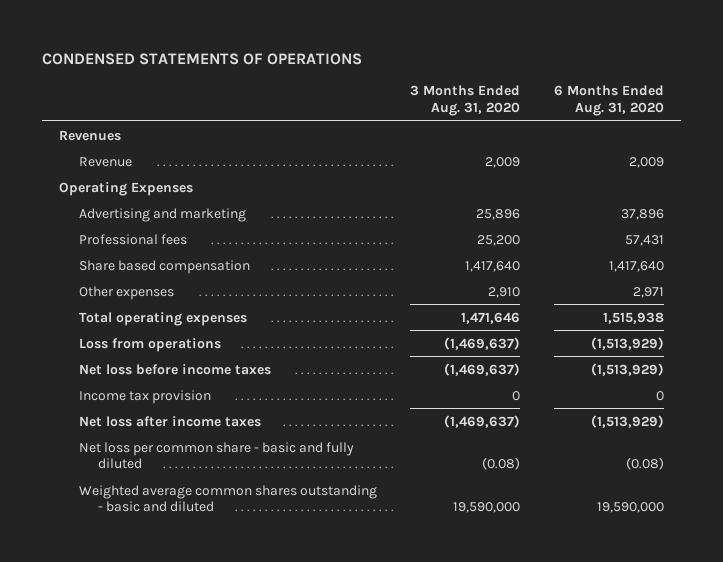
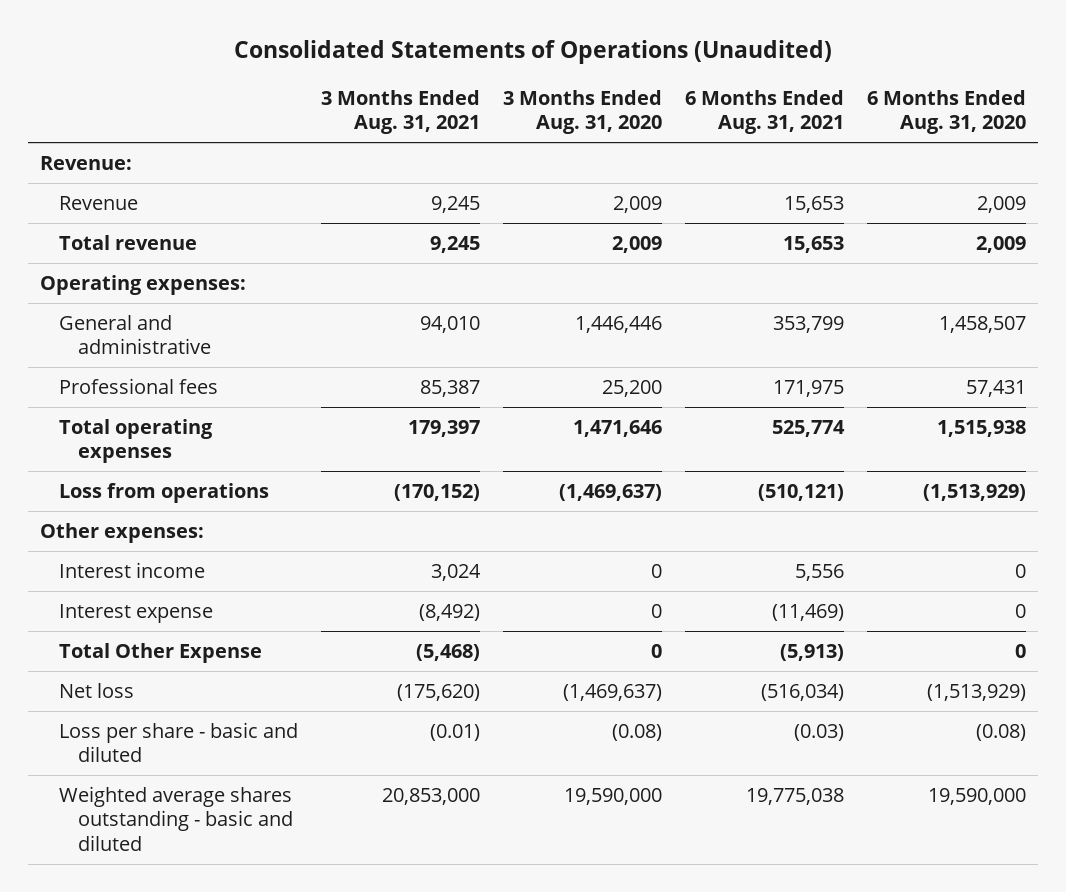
[42,52,363,65] CONDENSED STATEMENTS OF OPERATIONS -> [234,40,833,65] Consolidated Statements of Operations (Unaudited)
none -> [321,89,481,135] 3 Months Ended Aug. 31, 2021
none -> [685,89,845,135] 6 Months Ended Aug. 31, 2021
[59,129,122,141] Revenues -> [39,155,132,170] Revenue:
[78,207,246,222] Advertising and marketing -> none
none -> [58,234,197,250] Total revenue
[59,181,194,196] Operating Expenses -> [39,274,246,295] Operating expenses:
none -> [58,314,212,355] General and administrative
[78,259,250,274] Share based compensation -> none
[78,285,174,300] Other expenses -> none
[78,363,271,375] Net loss before income taxes -> none
none -> [39,522,204,543] Other expenses:
none -> [58,561,205,578] Interest income
none -> [58,603,213,623] Interest expense
[78,389,211,404] Income tax provision -> [58,642,262,663] Total Other Expense
[78,415,261,427] Net loss after income taxes -> [58,682,134,698] Net loss
[78,441,354,470] Net loss per common share - basic and fully diluted -> [58,721,298,763] Loss per share - basic and diluted
[78,484,377,513] Weighted average common shares outstanding - basic and diluted -> [58,785,294,851] Weighted average shares outstanding - basic and diluted

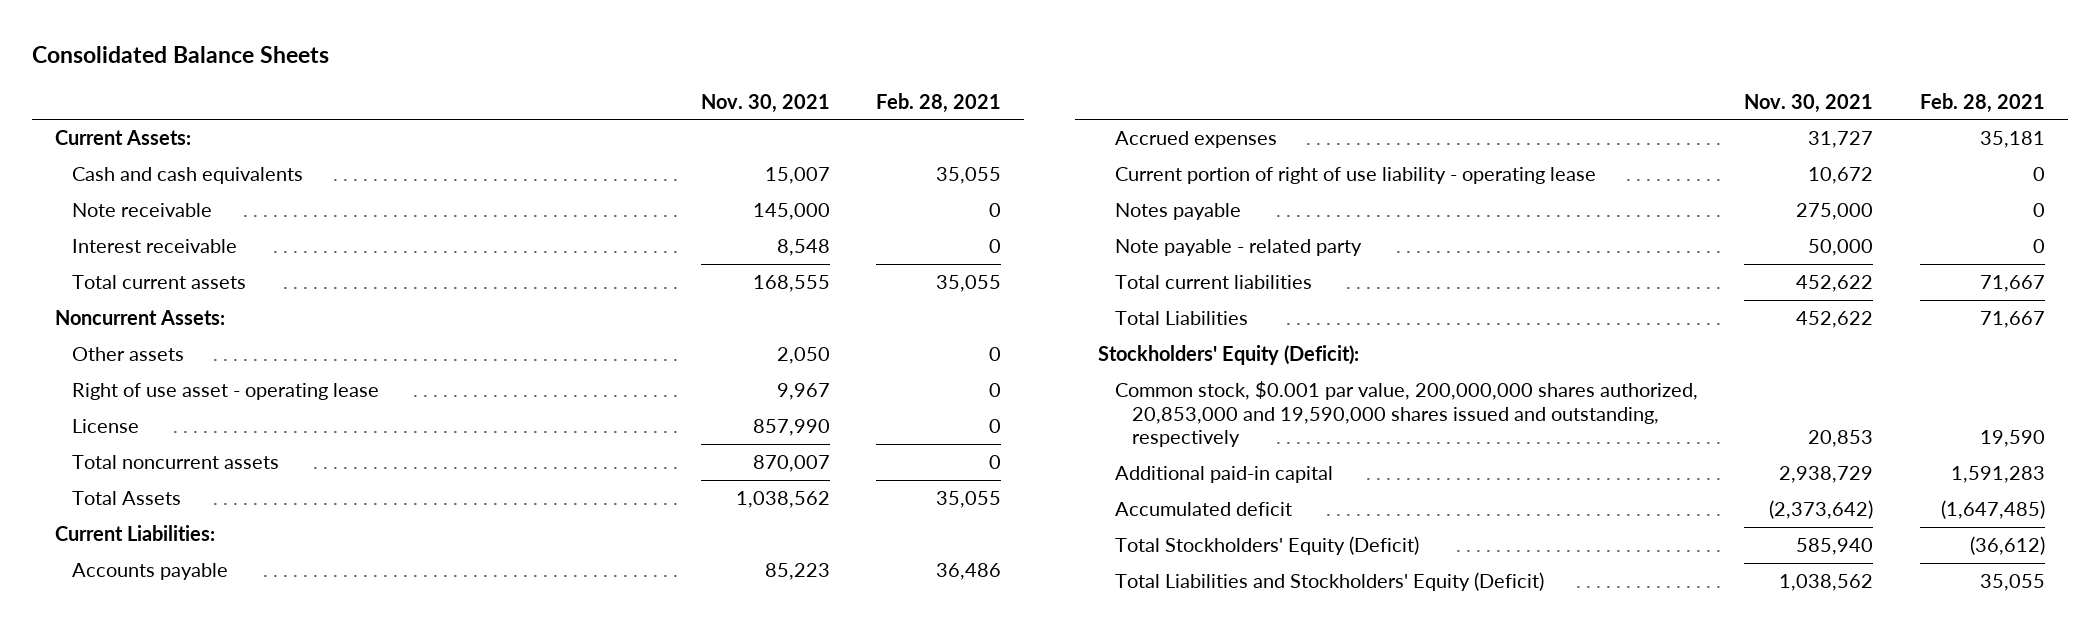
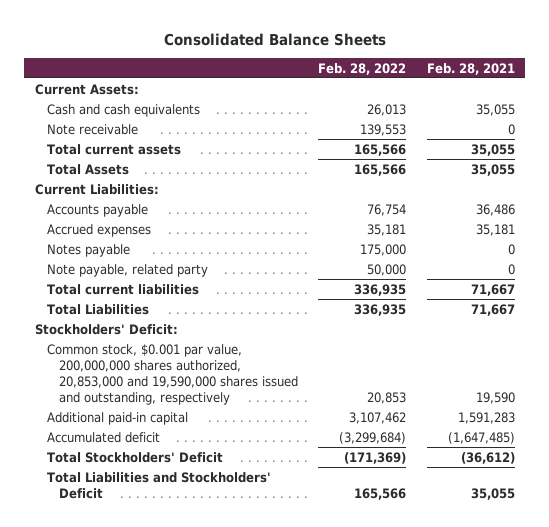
[701,93,831,113] Nov. 30, 2021 -> none
none -> [318,62,407,75] Feb. 28, 2022
[72,239,238,254] Interest receivable -> none
[54,310,225,326] Noncurrent Assets: -> none
[72,347,185,362] Other assets -> none
[72,383,380,401] Right of use asset - operating lease -> none
[72,419,140,434] License -> none
[72,455,280,470] Total noncurrent assets -> none
[1115,167,1597,185] Current portion of right of use liability - operating lease -> none
[1115,239,1363,257] Note payable - related party -> [46,263,208,277] Note payable, related party
[1097,345,1359,366] Stockholders' Equity (Deficit): -> [34,323,178,335] Stockholders' Deficit:
[1115,536,1420,556] Total Stockholders' Equity (Deficit) -> [46,451,223,463] Total Stockholders' Deficit
[1115,572,1545,592] Total Liabilities and Stockholders' Equity (Deficit) -> [46,471,271,499] Total Liabilities and Stockholders' Deficit

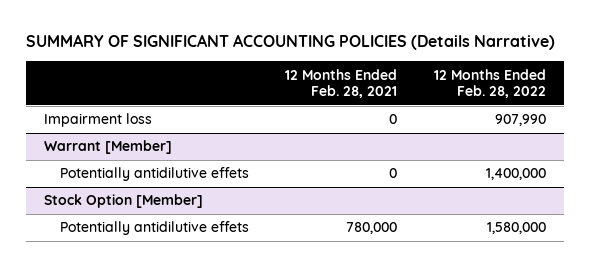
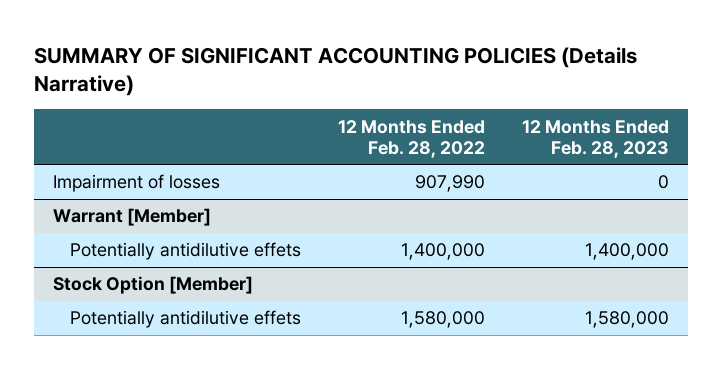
[285,68,398,99] 12 Months Ended Feb. 28, 2021 -> none
none -> [522,119,670,158] 12 Months Ended Feb. 28, 2023
[44,113,153,128] Impairment loss -> [52,174,220,193] Impairment of losses

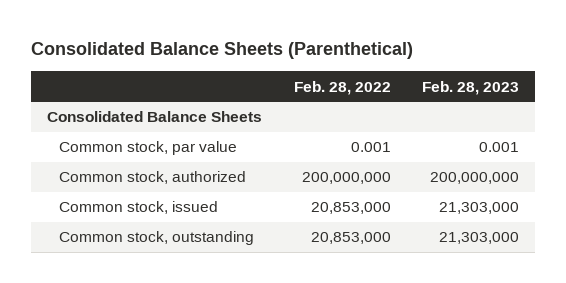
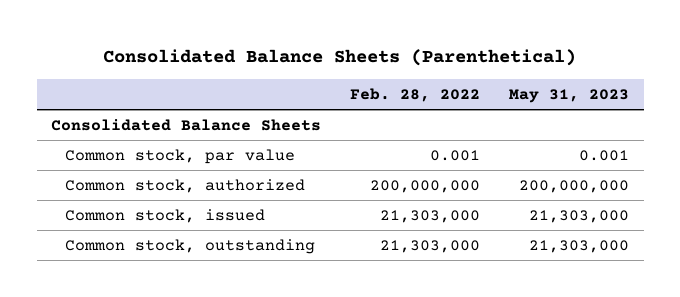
[422,80,520,95] Feb. 28, 2023 -> none
none -> [509,89,630,104] May 31, 2023
[310,202,391,215] 20,853,000 -> [380,209,481,223] 21,303,000
[310,232,391,245] 20,853,000 -> [380,239,481,253] 21,303,000

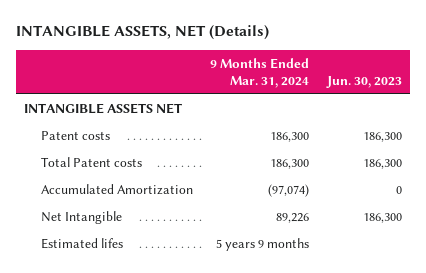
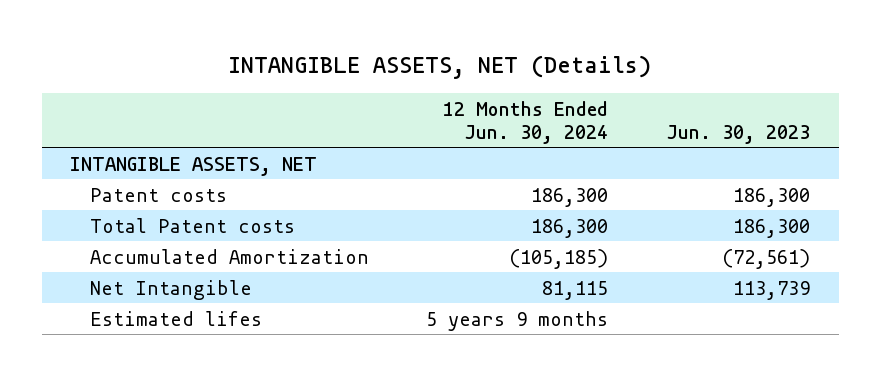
[210,57,310,88] 9 Months Ended Mar. 31, 2024 -> none
none -> [443,100,609,144] 12 Months Ended Jun. 30, 2024
[24,102,183,114] INTANGIBLE ASSETS NET -> [70,156,318,176] INTANGIBLE ASSETS, NET
[395,185,402,194] 0 -> [722,248,811,269] (72,561)
[362,212,402,223] 186,300 -> [733,280,811,300] 113,739

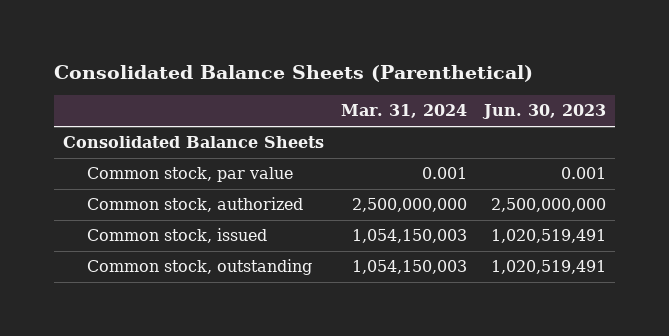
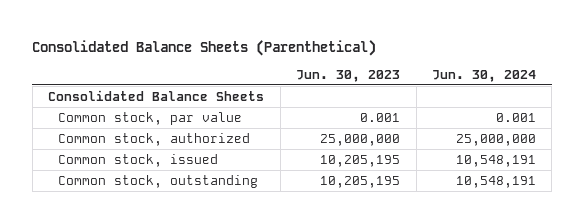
[340,104,467,119] Mar. 31, 2024 -> none
none -> [432,69,537,82] Jun. 30, 2024
[491,198,607,213] 2,500,000,000 -> [320,133,401,146] 25,000,000
[491,229,607,244] 1,020,519,491 -> [320,154,401,167] 10,205,195
[491,260,607,275] 1,020,519,491 -> [320,175,401,188] 10,205,195

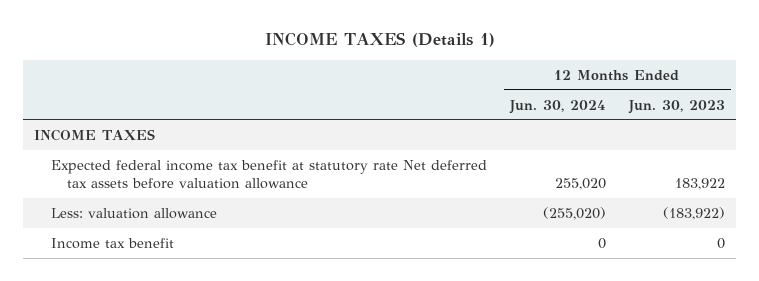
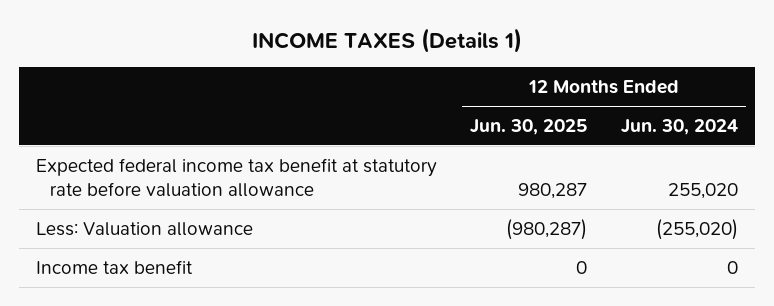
[627,99,725,114] Jun. 30, 2023 -> none
none -> [470,118,588,135] Jun. 30, 2025
[34,128,156,141] INCOME TAXES -> none
[50,159,487,190] Expected federal income tax benefit at statutory rate Net deferred tax assets before valuation allowance -> [35,157,437,197] Expected federal income tax benefit at statutory rate before valuation allowance
[50,207,217,219] Less: valuation allowance -> [35,221,253,236] Less: Valuation allowance

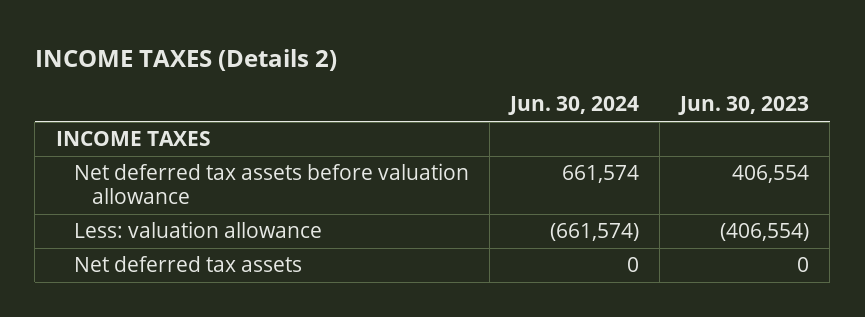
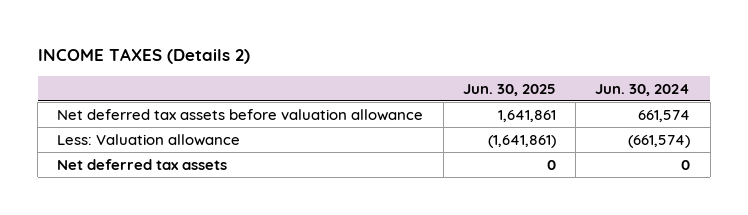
[678,96,810,116] Jun. 30, 2023 -> none
none -> [462,83,556,96] Jun. 30, 2025
[55,131,211,147] INCOME TAXES -> none
[73,221,322,239] Less: valuation allowance -> [57,133,241,146] Less: Valuation allowance

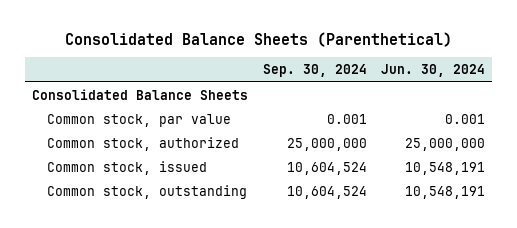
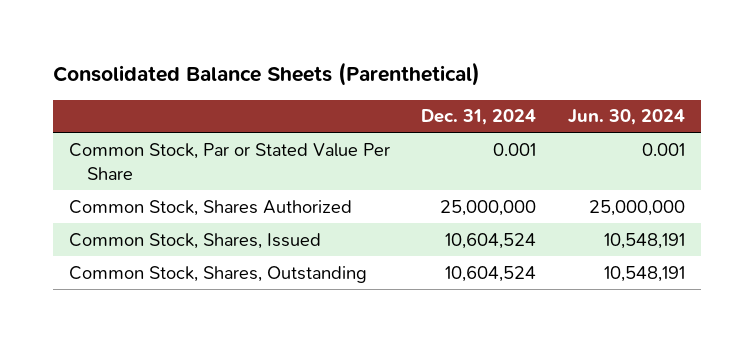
[262,64,367,78] Sep. 30, 2024 -> none
none -> [421,109,537,126] Dec. 31, 2024
[32,88,249,100] Consolidated Balance Sheets -> none
[47,113,232,127] Common stock, par value -> [68,142,390,180] Common Stock, Par or Stated Value Per Share
[47,136,240,151] Common stock, authorized -> [68,199,352,216] Common Stock, Shares Authorized
[47,160,208,175] Common stock, issued -> [68,232,321,249] Common Stock, Shares, Issued
[47,184,248,199] Common stock, outstanding -> [68,265,367,283] Common Stock, Shares, Outstanding

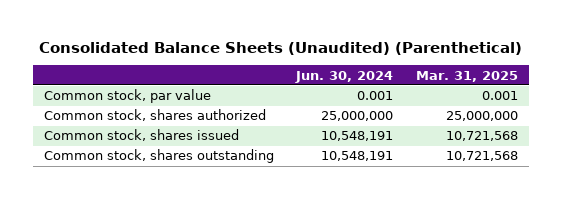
[52,62,480,87] Consolidated Balance Sheets (Parenthetical) -> [38,41,522,55] Consolidated Balance Sheets (Unaudited) (Parenthetical)
[421,109,537,126] Dec. 31, 2024 -> none
none -> [415,70,518,82] Mar. 31, 2025
[68,142,390,180] Common Stock, Par or Stated Value Per Share -> [44,89,212,104] Common stock, par value
[68,199,352,216] Common Stock, Shares Authorized -> [44,109,267,122] Common stock, shares authorized
[68,232,321,249] Common Stock, Shares, Issued -> [44,129,240,142] Common stock, shares issued
[68,265,367,283] Common Stock, Shares, Outstanding -> [44,149,275,164] Common stock, shares outstanding

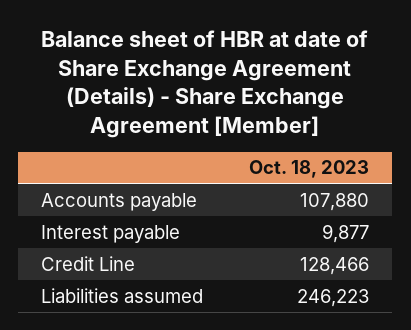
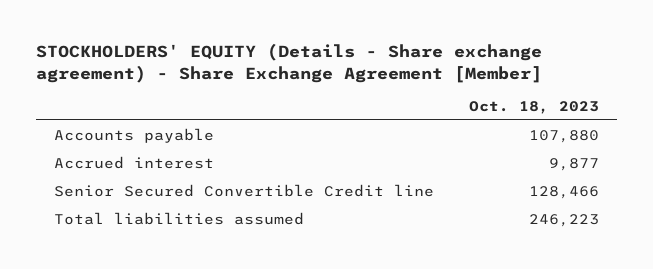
[41,30,369,139] Balance sheet of HBR at date of Share Exchange Agreement (Details) - Share Exchange Agreement [Member] -> [35,43,542,83] STOCKHOLDERS' EQUITY (Details - Share exchange agreement) - Share Exchange Agreement [Member]
[41,224,181,243] Interest payable -> [53,155,214,169] Accrued interest
[41,255,136,271] Credit Line -> [53,183,434,197] Senior Secured Convertible Credit line
[41,287,204,303] Liabilities assumed -> [53,211,304,225] Total liabilities assumed

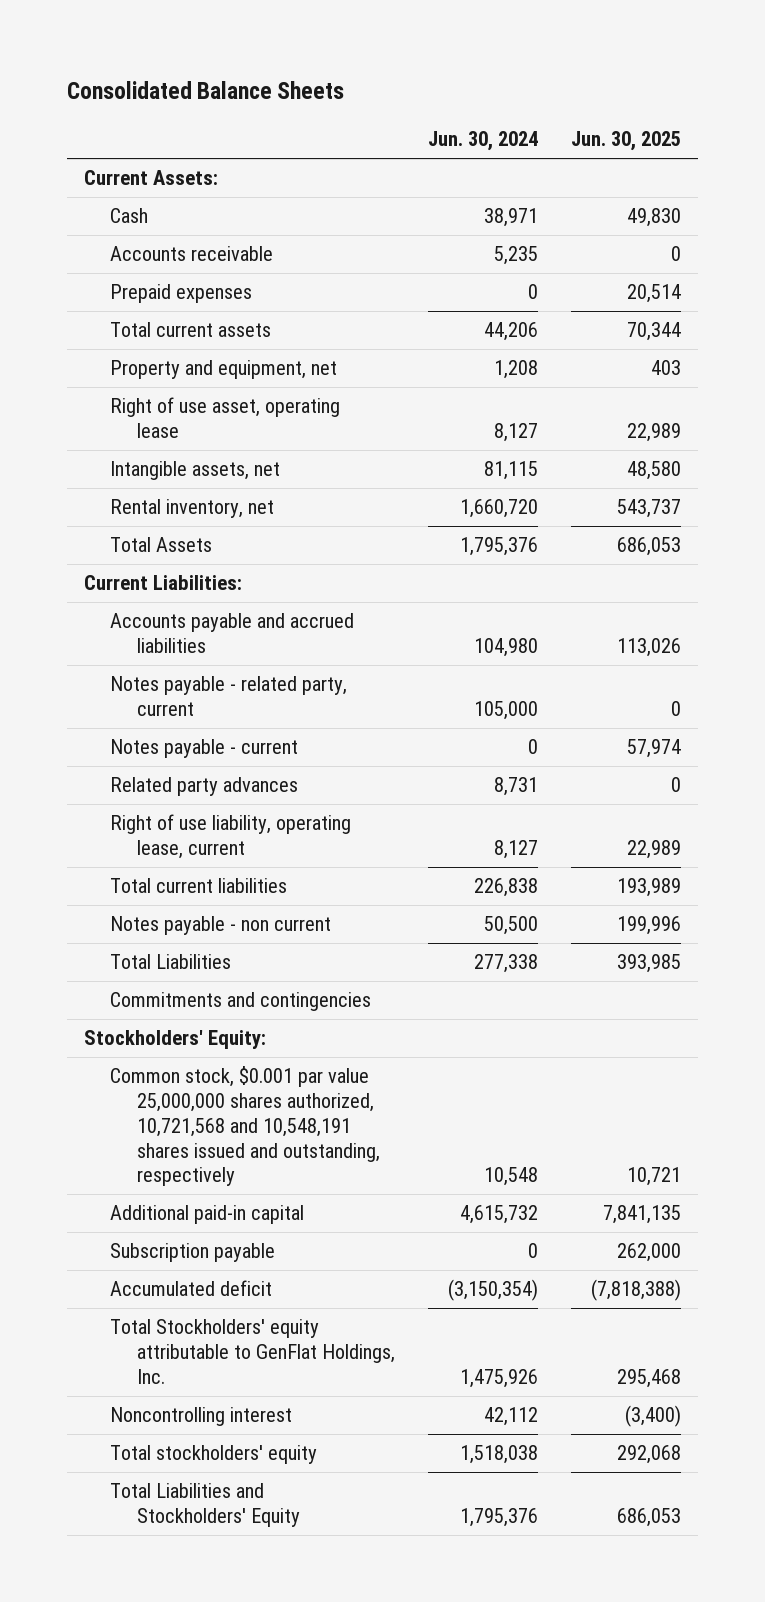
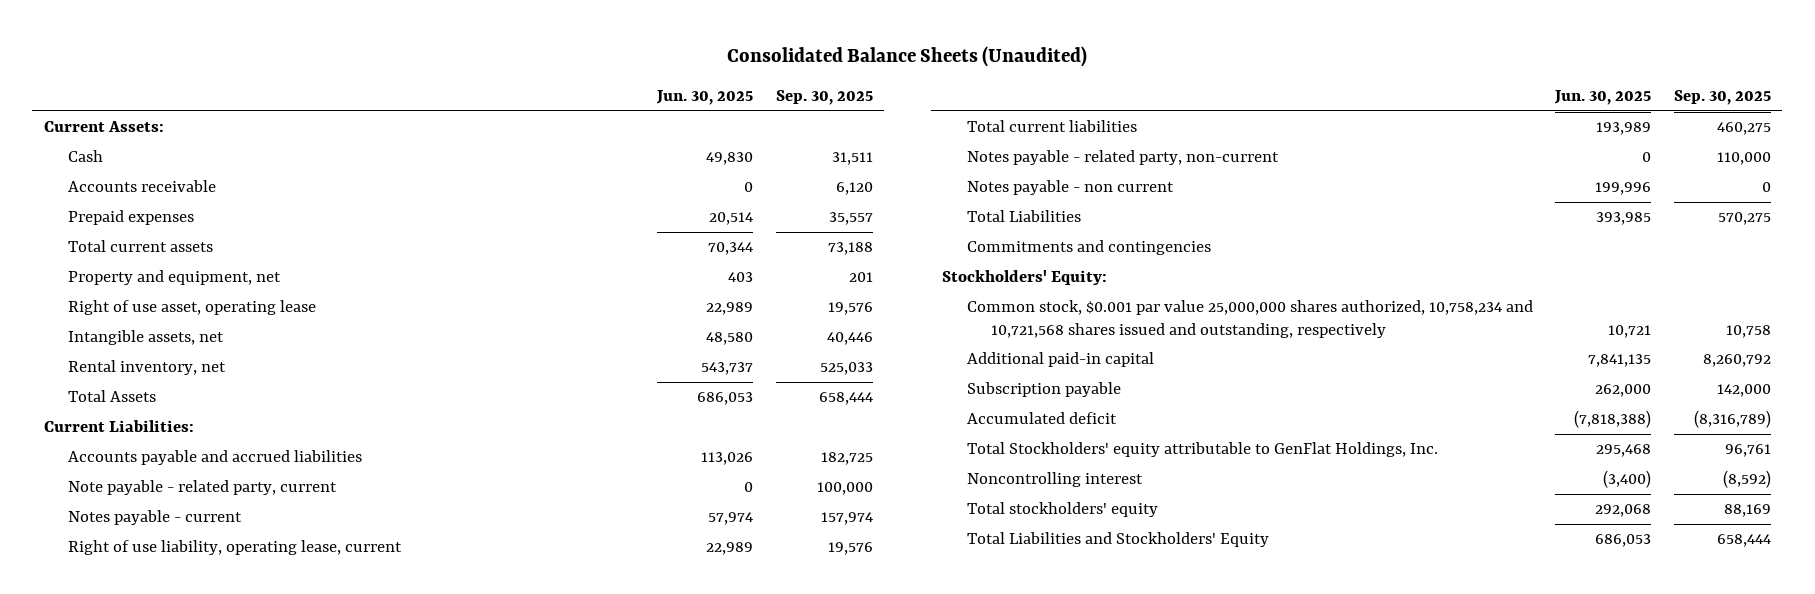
[67,81,345,100] Consolidated Balance Sheets -> [727,45,1088,67] Consolidated Balance Sheets (Unaudited)
[428,131,539,152] Jun. 30, 2024 -> none
none -> [775,89,873,105] Sep. 30, 2025
[110,676,348,717] Notes payable - related party, current -> [68,480,338,496] Note payable - related party, current
[110,777,299,797] Related party advances -> none
none -> [966,150,1279,166] Notes payable - related party, non-current
[110,1066,381,1187] Common stock, $0.001 par value 25,000,000 shares authorized, 10,721,568 and 10,548,191 shares issued and outstanding, respectively -> [966,300,1533,338] Common stock, $0.001 par value 25,000,000 shares authorized, 10,758,234 and 10,721,568 shares issued and outstanding, respectively

